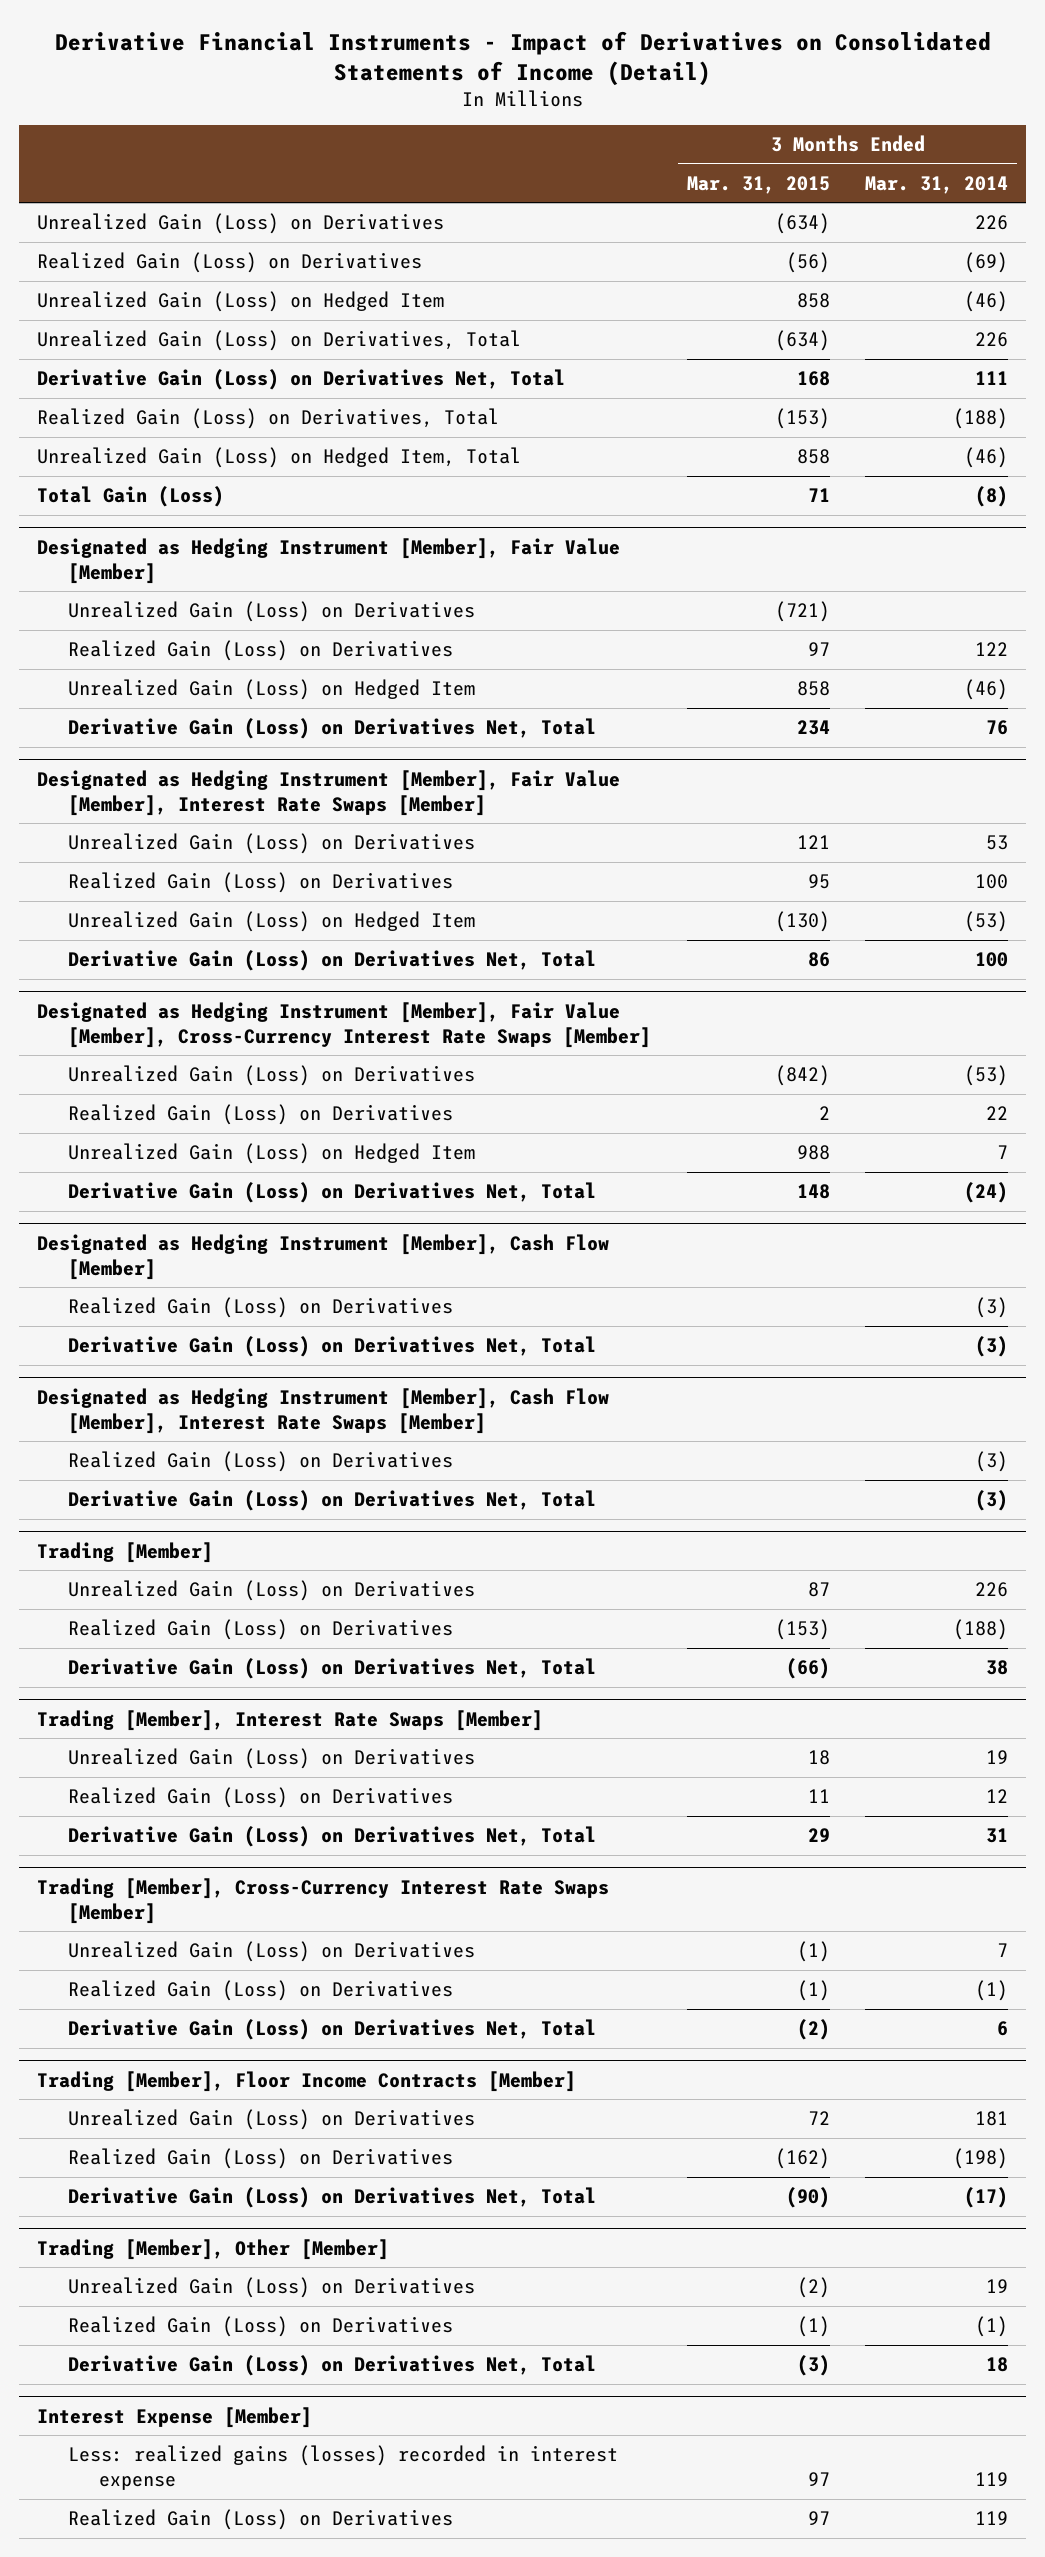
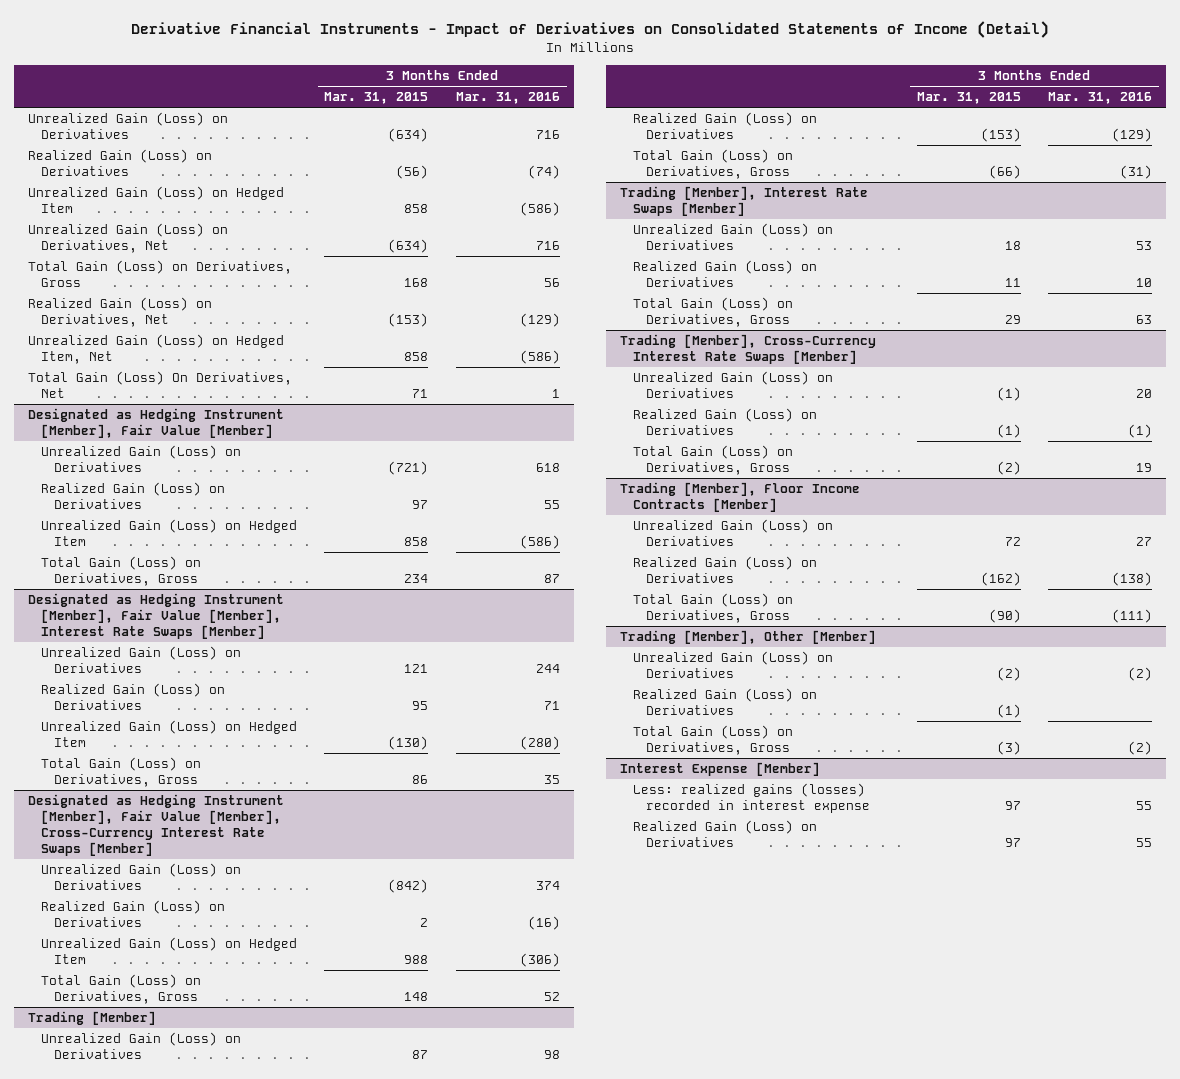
[865,175,1009,194] Mar. 31, 2014 -> none
none -> [456,92,561,105] Mar. 31, 2016
[37,330,522,352] Unrealized Gain (Loss) on Derivatives, Total -> [27,223,228,254] Unrealized Gain (Loss) on Derivatives, Net
[37,369,566,391] Derivative Gain (Loss) on Derivatives Net, Total -> [27,260,292,288] Total Gain (Loss) on Derivatives, Gross
[37,408,500,430] Realized Gain (Loss) on Derivatives, Total -> [27,297,212,328] Realized Gain (Loss) on Derivatives, Net
[37,447,522,469] Unrealized Gain (Loss) on Hedged Item, Total -> [27,334,284,365] Unrealized Gain (Loss) on Hedged Item, Net
[37,486,225,508] Total Gain (Loss) -> [27,371,292,399] Total Gain (Loss) On Derivatives, Net
[68,718,597,740] Derivative Gain (Loss) on Derivatives Net, Total -> [40,556,201,587] Total Gain (Loss) on Derivatives, Gross
[68,950,597,972] Derivative Gain (Loss) on Derivatives Net, Total -> [40,757,201,788] Total Gain (Loss) on Derivatives, Gross
[37,1233,610,1280] Designated as Hedging Instrument [Member], Cash Flow [Member] -> none
[68,1297,454,1319] Realized Gain (Loss) on Derivatives -> none
[68,1336,597,1358] Derivative Gain (Loss) on Derivatives Net, Total -> none
[37,1387,610,1434] Designated as Hedging Instrument [Member], Cash Flow [Member], Interest Rate Swaps [Member] -> none
[68,1451,454,1473] Realized Gain (Loss) on Derivatives -> none
[68,1490,597,1512] Derivative Gain (Loss) on Derivatives Net, Total -> none
[68,1182,597,1204] Derivative Gain (Loss) on Derivatives Net, Total -> [40,974,201,1005] Total Gain (Loss) on Derivatives, Gross
[68,1658,597,1680] Derivative Gain (Loss) on Derivatives Net, Total -> [633,149,794,180] Total Gain (Loss) on Derivatives, Gross
[68,1826,597,1848] Derivative Gain (Loss) on Derivatives Net, Total -> [633,297,794,328] Total Gain (Loss) on Derivatives, Gross
[68,2019,597,2041] Derivative Gain (Loss) on Derivatives Net, Total -> [633,445,794,476] Total Gain (Loss) on Derivatives, Gross
[68,2187,597,2209] Derivative Gain (Loss) on Derivatives Net, Total -> [633,593,794,624] Total Gain (Loss) on Derivatives, Gross
[68,2355,597,2377] Derivative Gain (Loss) on Derivatives Net, Total -> [633,725,794,756] Total Gain (Loss) on Derivatives, Gross

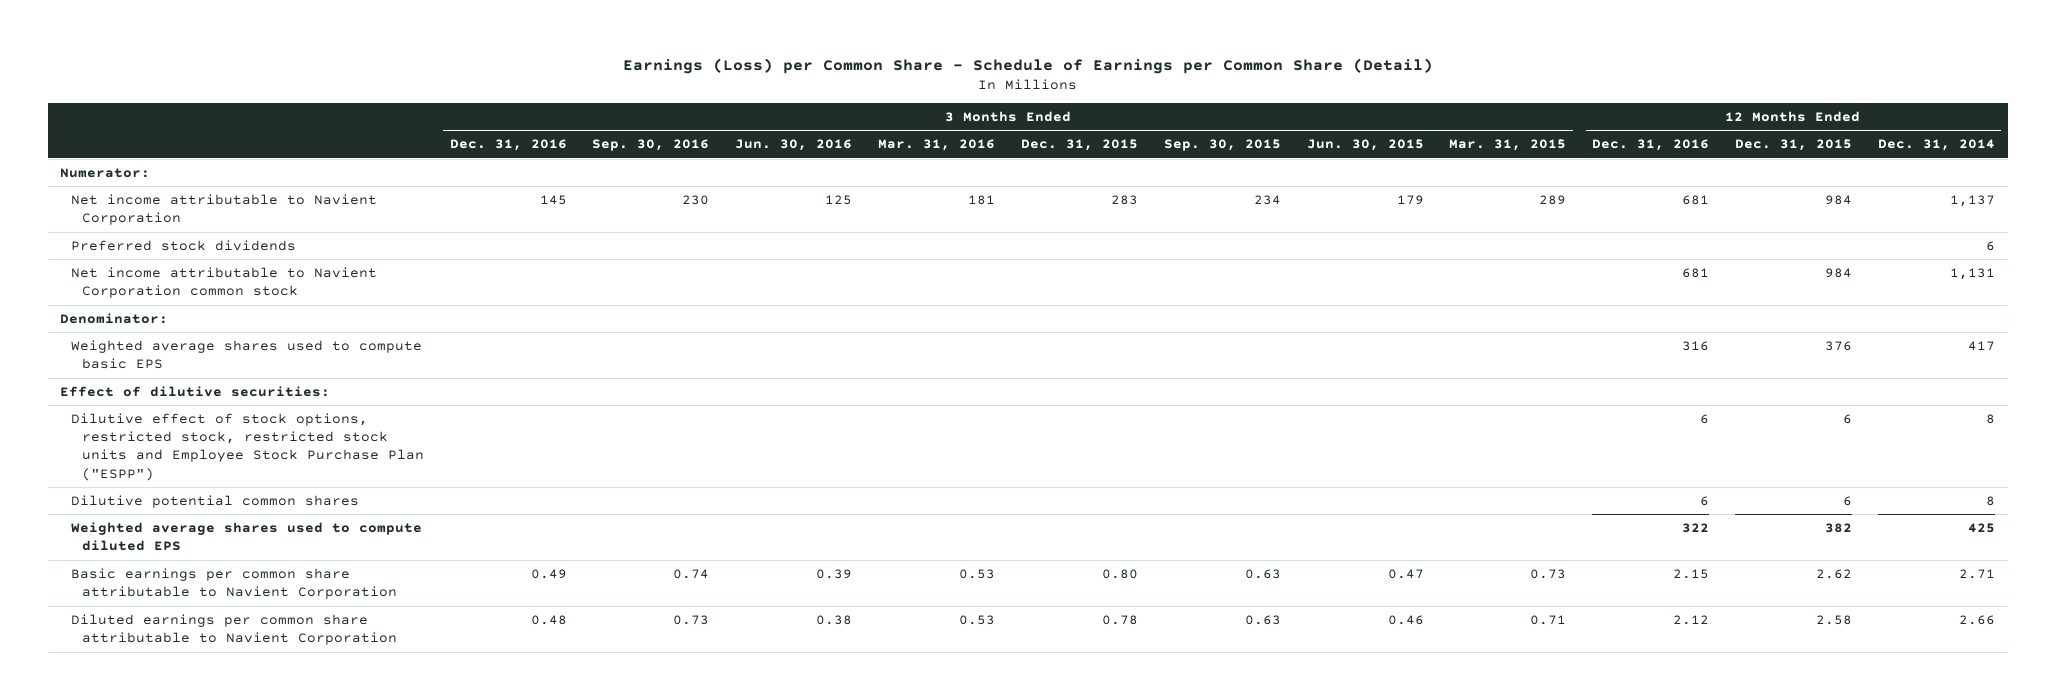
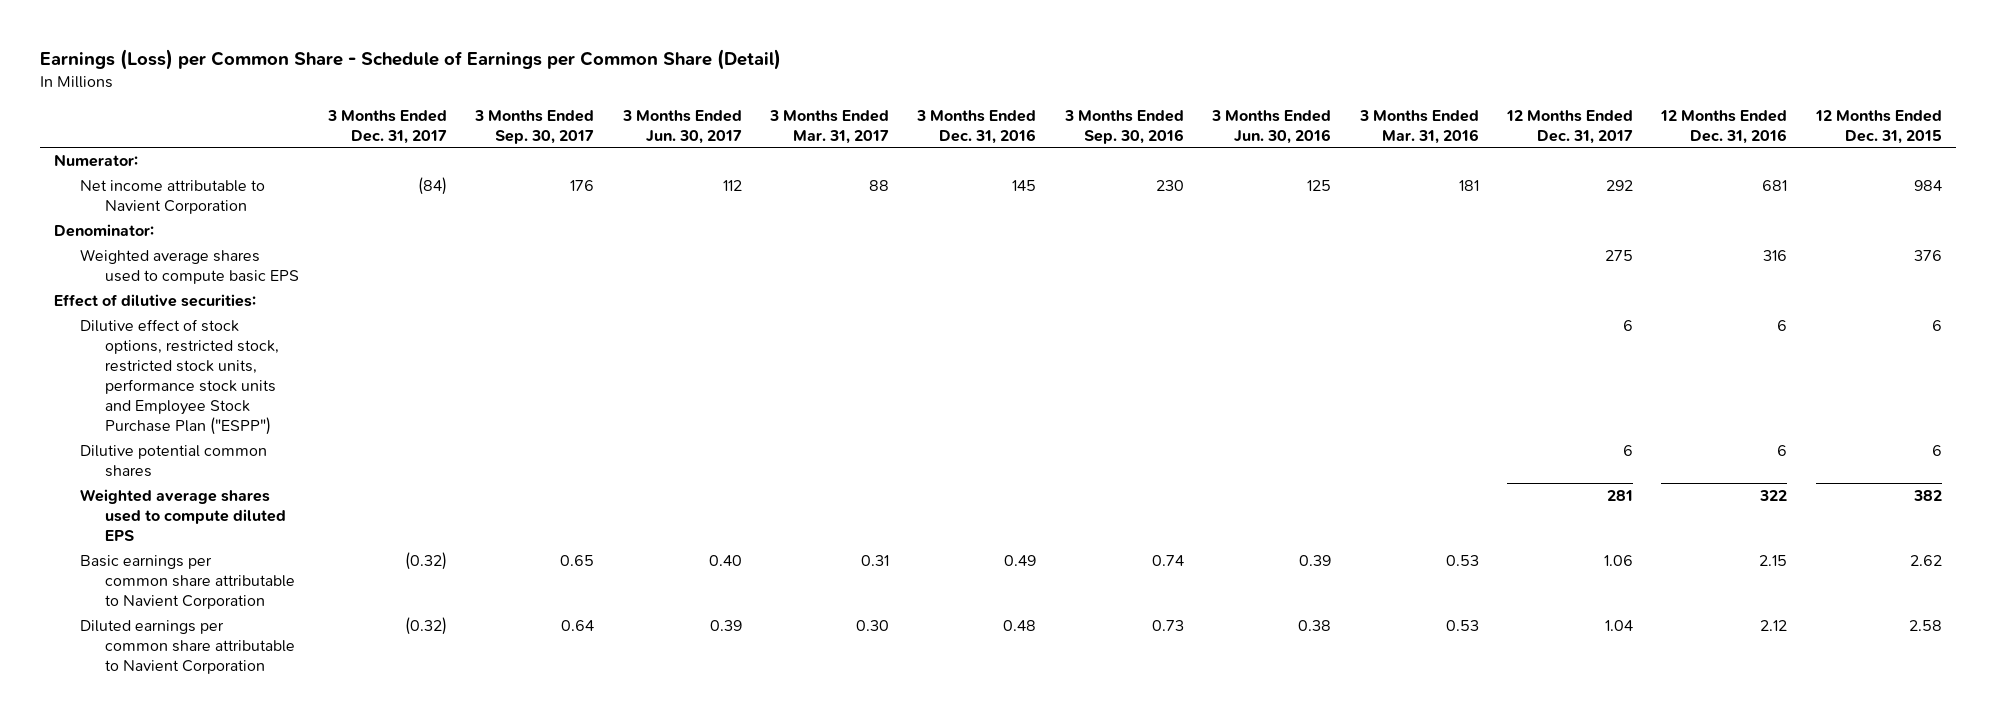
[1020,139,1138,152] Dec. 31, 2015 -> none
[1163,139,1281,152] Sep. 30, 2015 -> none
[1306,139,1424,152] Jun. 30, 2015 -> none
[1449,139,1567,152] Mar. 31, 2015 -> none
[1877,139,1995,152] Dec. 31, 2014 -> none
none -> [326,109,447,144] 3 Months Ended Dec. 31, 2017
none -> [474,109,595,144] 3 Months Ended Sep. 30, 2017
none -> [621,109,742,144] 3 Months Ended Jun. 30, 2017
none -> [769,109,890,144] 3 Months Ended Mar. 31, 2017
none -> [1506,109,1634,144] 12 Months Ended Dec. 31, 2017
[71,239,297,251] Preferred stock dividends -> none
[71,266,378,299] Net income attributable to Navient Corporation common stock -> none
[71,412,424,481] Dilutive effect of stock options, restricted stock, restricted stock units and Employee Stock Purchase Plan ("ESPP") -> [79,318,280,435] Dilutive effect of stock options, restricted stock, restricted stock units, performance stock units and Employee Stock Purchase Plan ("ESPP")

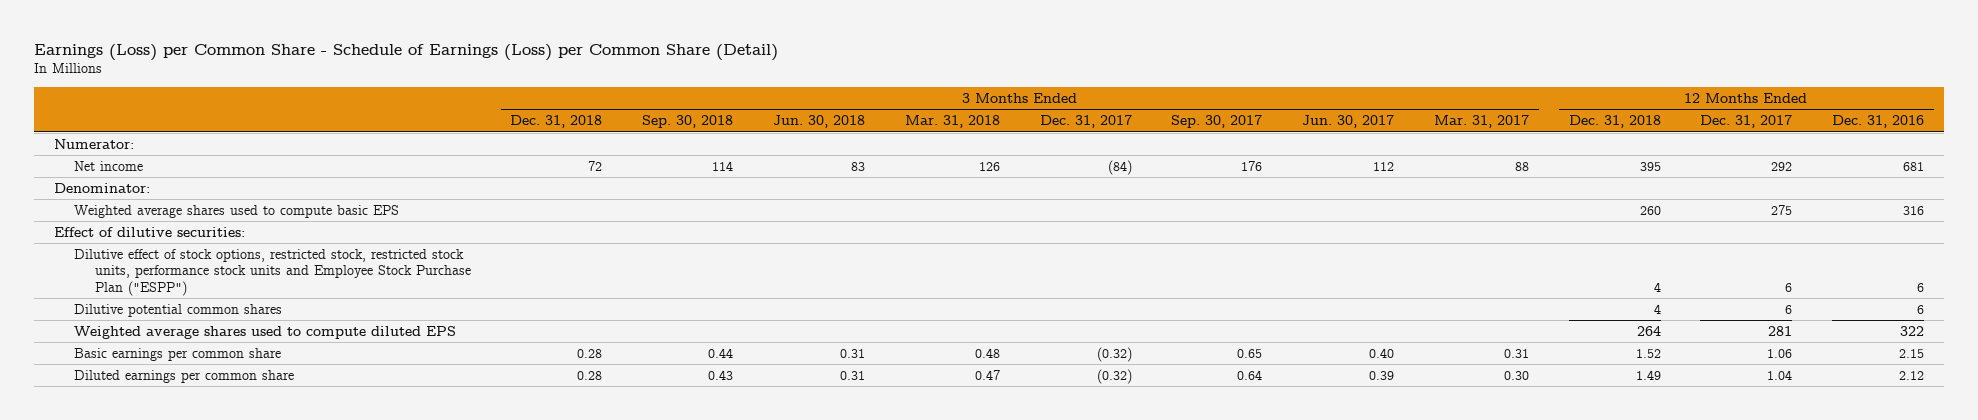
[39,48,781,70] Earnings (Loss) per Common Share - Schedule of Earnings per Common Share (Detail) -> [34,44,779,62] Earnings (Loss) per Common Share - Schedule of Earnings (Loss) per Common Share (Detail)
[916,109,1037,144] 3 Months Ended Dec. 31, 2016 -> none
[1063,109,1184,144] 3 Months Ended Sep. 30, 2016 -> none
[1211,109,1332,144] 3 Months Ended Jun. 30, 2016 -> none
[1358,109,1479,144] 3 Months Ended Mar. 31, 2016 -> none
[1814,109,1942,144] 12 Months Ended Dec. 31, 2015 -> none
none -> [510,115,603,129] Dec. 31, 2018
none -> [642,115,734,129] Sep. 30, 2018
none -> [773,115,866,129] Jun. 30, 2018
none -> [904,115,1000,129] Mar. 31, 2018
none -> [1568,115,1661,129] Dec. 31, 2018
[79,179,265,214] Net income attributable to Navient Corporation -> [74,160,144,171] Net income
[79,554,296,609] Basic earnings per common share attributable to Navient Corporation -> [74,347,282,361] Basic earnings per common share
[79,619,296,674] Diluted earnings per common share attributable to Navient Corporation -> [74,369,295,383] Diluted earnings per common share

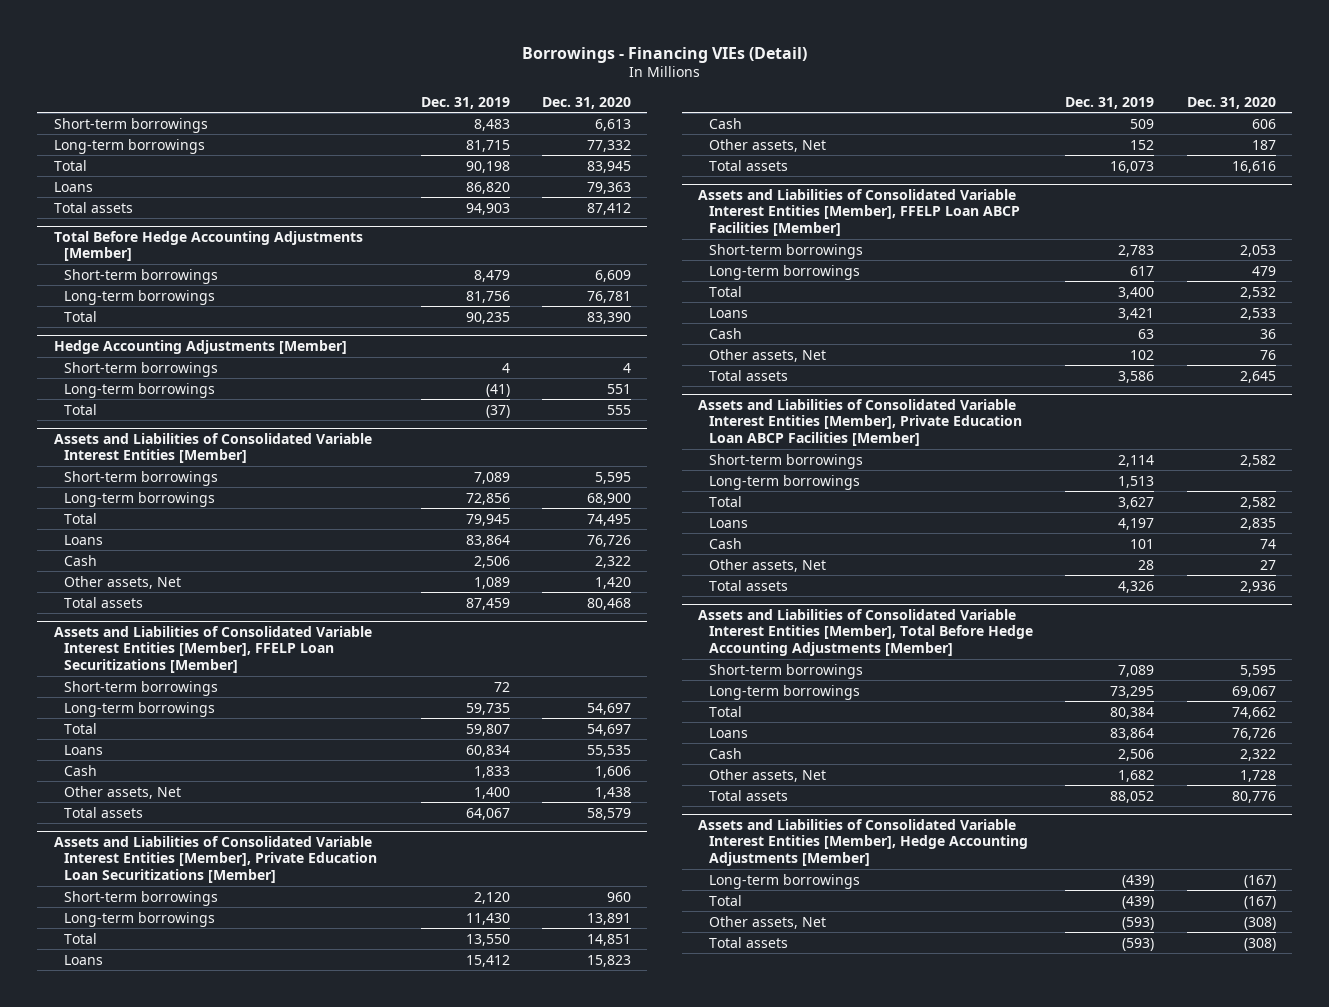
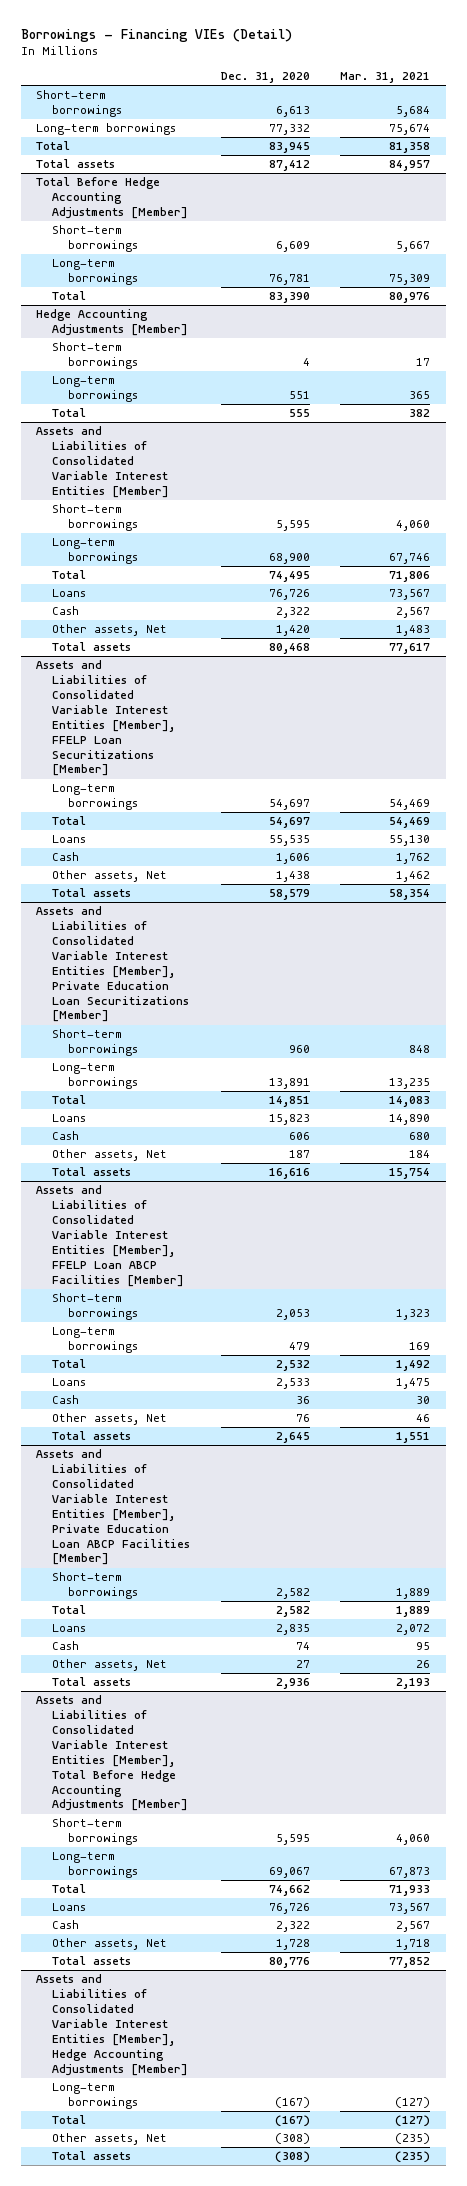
[420,96,510,109] Dec. 31, 2019 -> none
none -> [340,72,431,84] Mar. 31, 2021
[53,181,93,192] Loans -> none
[64,680,219,696] Short-term borrowings -> none
[708,474,860,490] Long-term borrowings -> none

